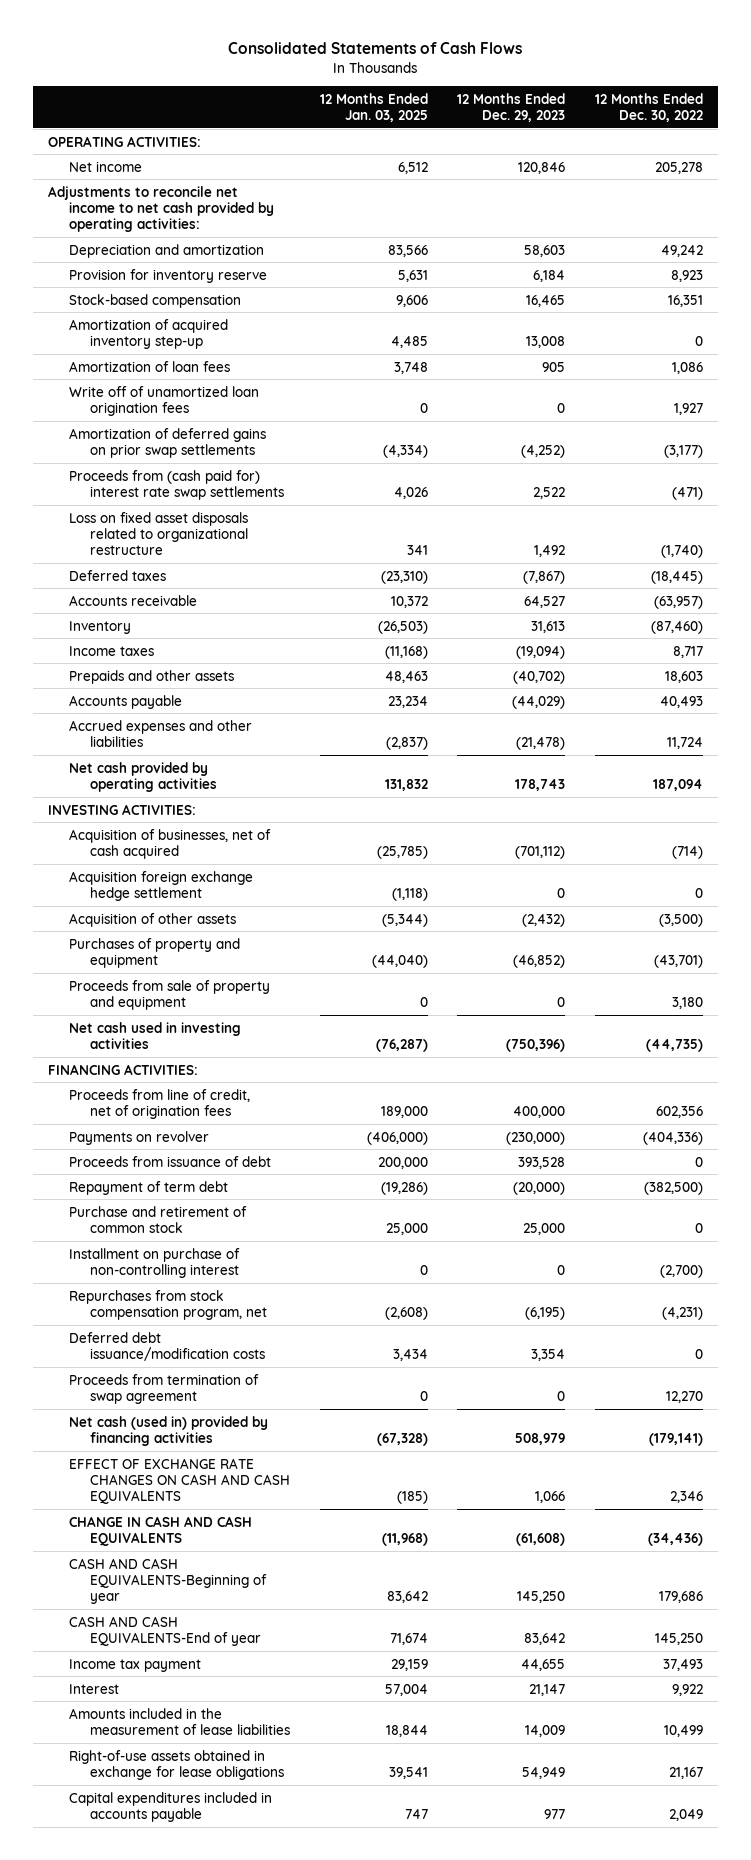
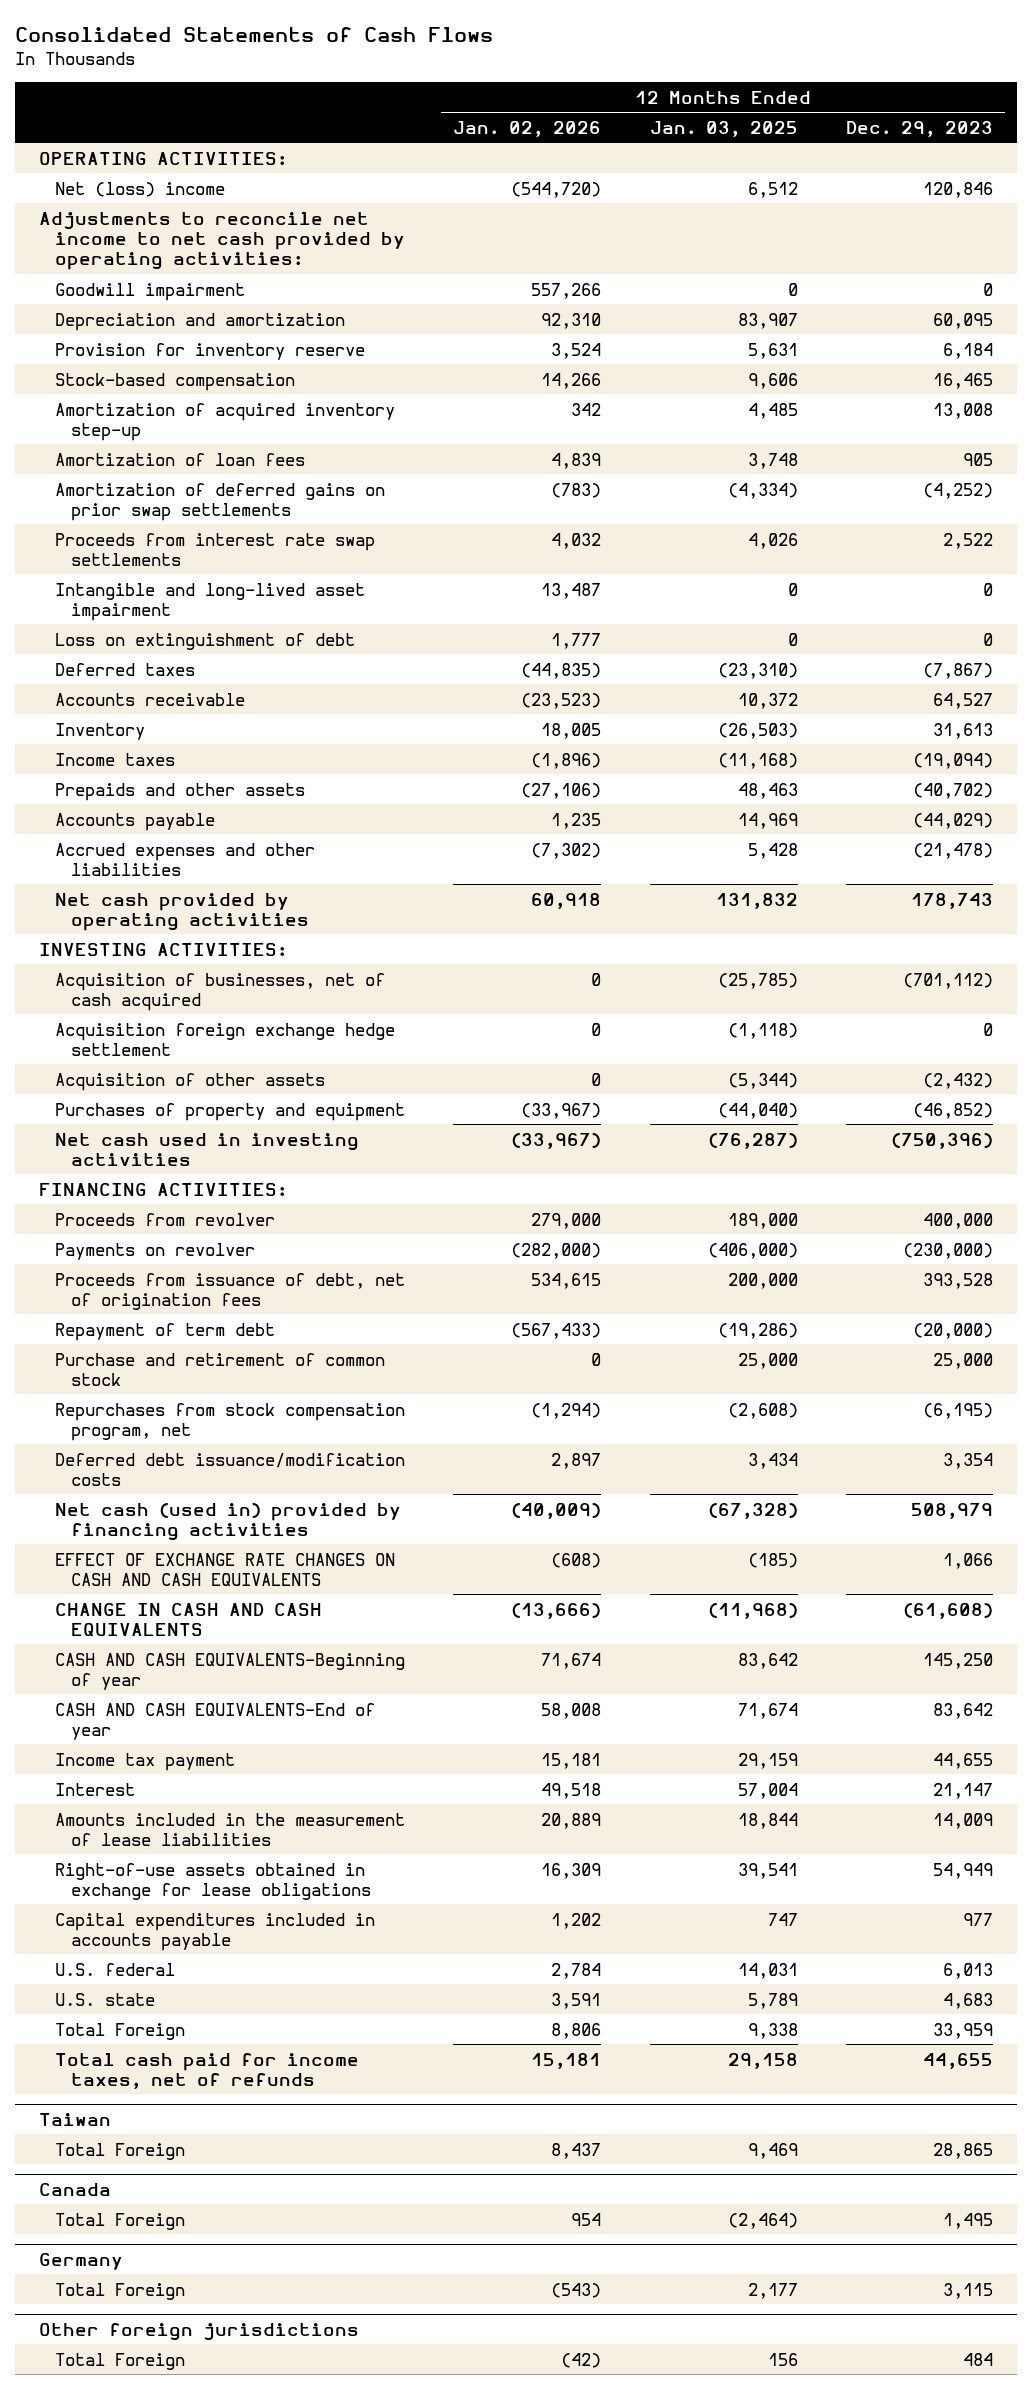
[594,92,703,122] 12 Months Ended Dec. 30, 2022 -> none
none -> [453,120,602,137] Jan. 02, 2026
[69,160,143,172] Net income -> [55,181,226,197] Net (loss) income
none -> [55,282,246,301] Goodwill impairment
[387,244,428,257] 83,566 -> [737,312,798,329] 83,907
[524,244,566,257] 58,603 -> [932,312,993,329] 60,095
[69,385,260,416] Write off of unamortized loan origination fees -> none
[69,511,249,556] Loss on fixed asset disposals related to organizational restructure -> none
[69,469,285,500] Proceeds from (cash paid for) interest rate swap settlements -> [55,532,376,566] Proceeds from interest rate swap settlements
none -> [55,582,366,621] Intangible and long-lived asset impairment
none -> [55,632,356,650] Loss on extinguishment of debt
[387,695,428,708] 23,234 -> [737,812,798,829] 14,969
[385,736,428,750] (2,837) -> [747,842,798,859] 5,428
[69,979,271,1010] Proceeds from sale of property and equipment -> none
[69,1088,251,1119] Proceeds from line of credit, net of origination fees -> [55,1212,276,1226] Proceeds from revolver
[69,1155,272,1167] Proceeds from issuance of debt -> [55,1272,406,1310] Proceeds from issuance of debt, net of origination fees
[69,1247,241,1278] Installment on purchase of non-controlling interest -> none
[69,1373,260,1404] Proceeds from termination of swap agreement -> none
none -> [55,1962,176,1976] U.S. federal
none -> [55,1992,156,2006] U.S. state
none -> [55,2022,186,2040] Total Foreign
none -> [55,2052,360,2089] Total cash paid for income taxes, net of refunds
none -> [39,2112,112,2126] Taiwan
none -> [55,2142,186,2160] Total Foreign
none -> [39,2182,112,2196] Canada
none -> [55,2212,186,2230] Total Foreign
none -> [39,2252,124,2270] Germany
none -> [55,2282,186,2300] Total Foreign
none -> [39,2322,360,2341] Other foreign jurisdictions
none -> [55,2352,186,2370] Total Foreign

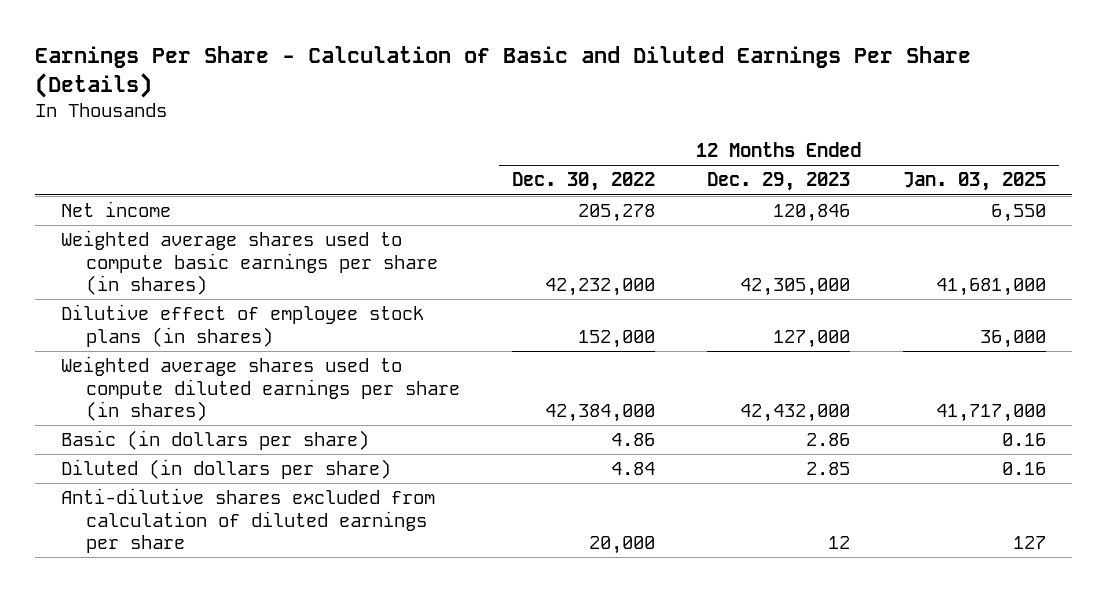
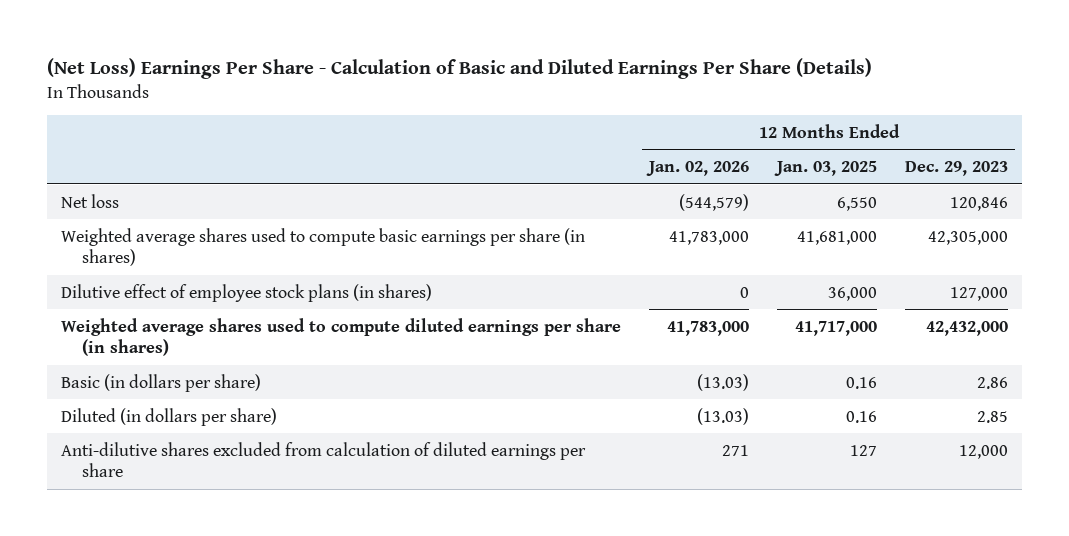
[34,46,971,99] Earnings Per Share - Calculation of Basic and Diluted Earnings Per Share (Details) -> [47,58,873,80] (Net Loss) Earnings Per Share - Calculation of Basic and Diluted Earnings Per Share (Details)
[512,172,656,192] Dec. 30, 2022 -> none
none -> [646,160,750,176] Jan. 02, 2026
[60,201,171,218] Net income -> [61,193,120,208] Net loss
[828,535,851,549] 12 -> [959,444,1009,459] 12,000

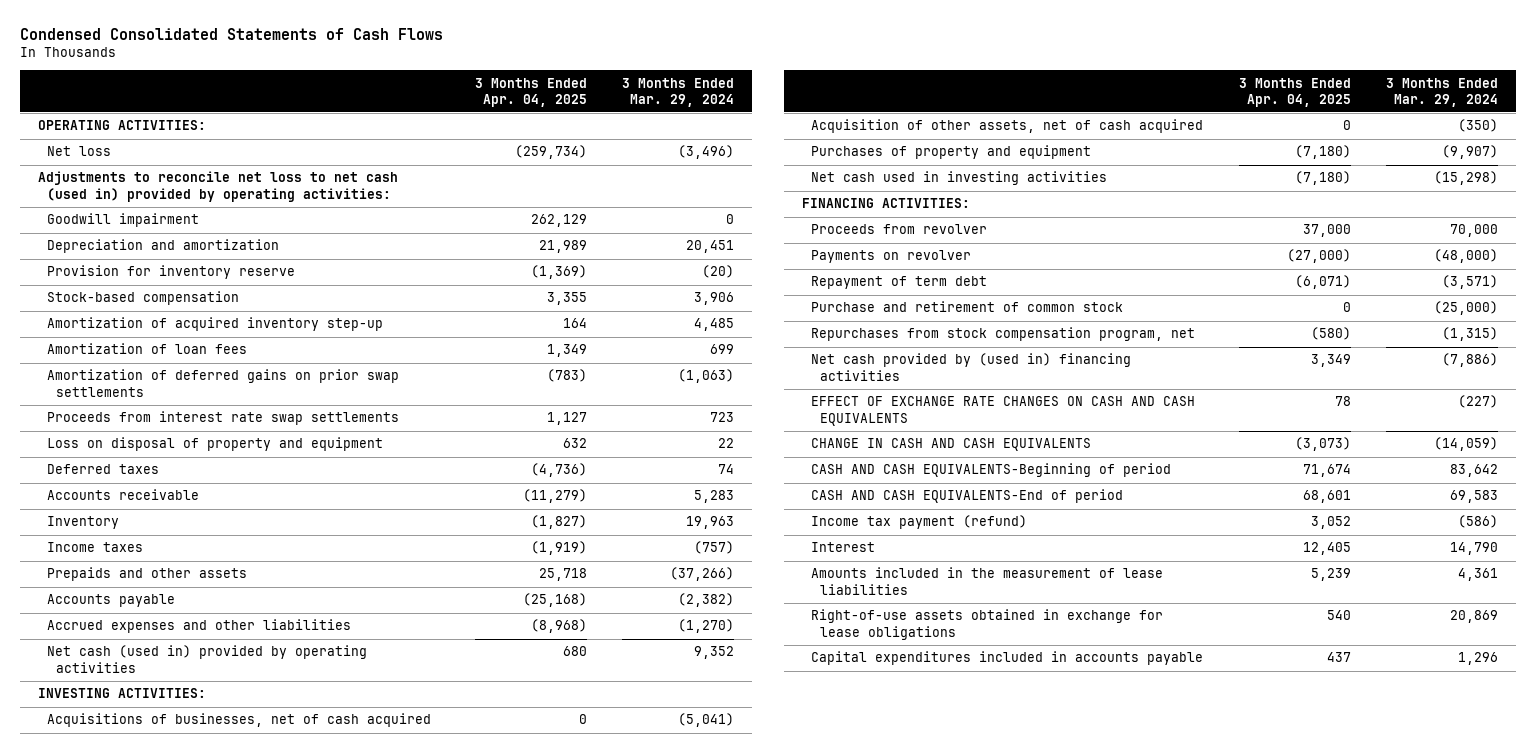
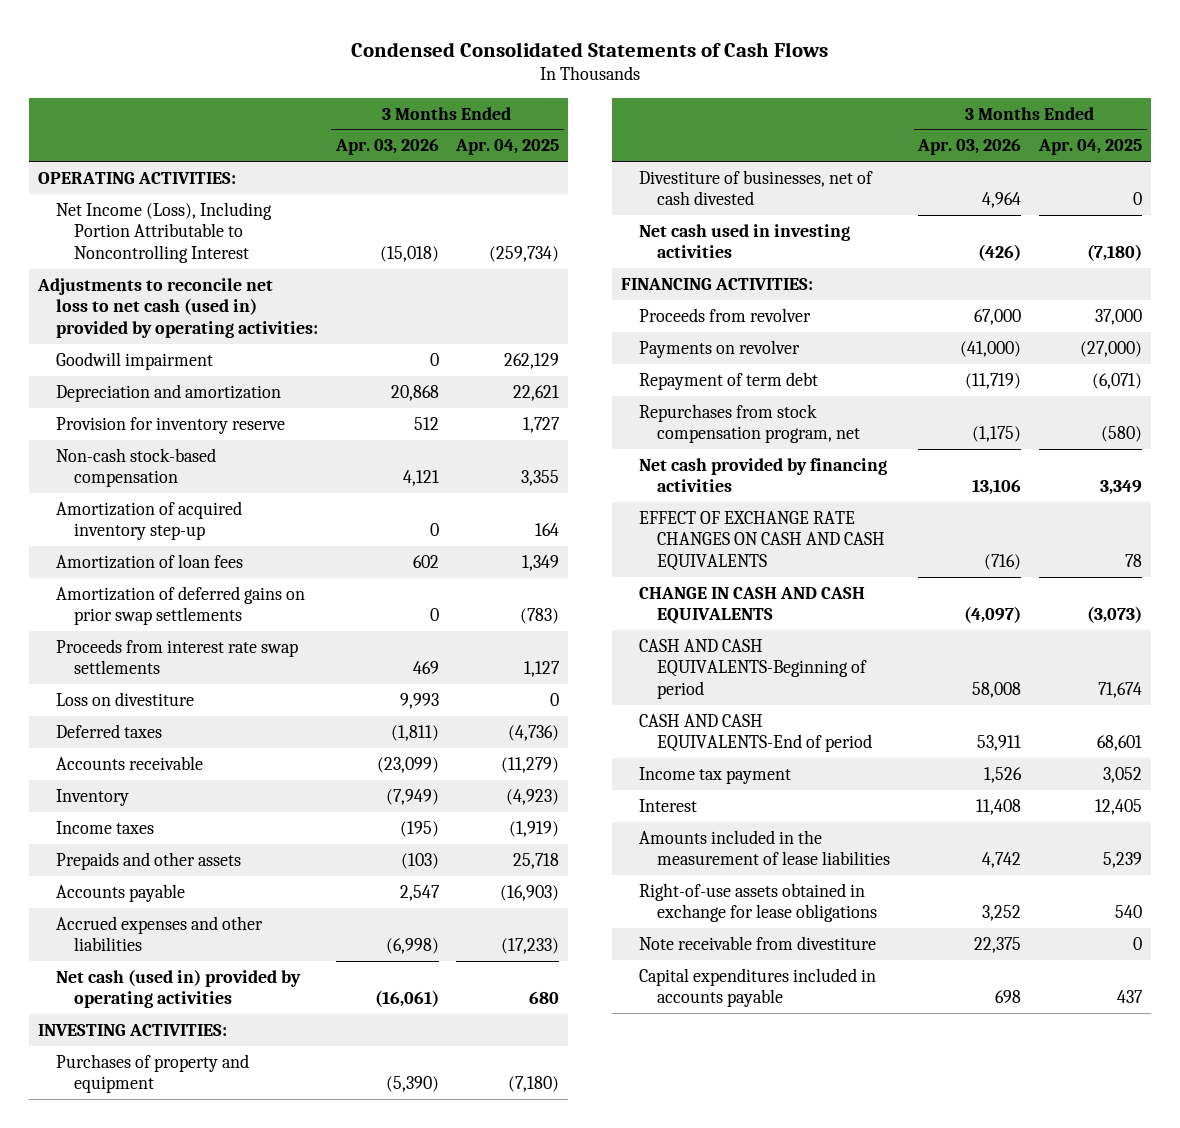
[622,77,735,107] 3 Months Ended Mar. 29, 2024 -> none
none -> [334,138,439,156] Apr. 03, 2026
[47,146,112,157] Net loss -> [55,201,272,263] Net Income (Loss), Including Portion Attributable to Noncontrolling Interest
[538,240,587,254] 21,989 -> [513,384,560,401] 22,621
[530,265,587,280] (1,369) -> [523,416,561,433] 1,727
[47,291,240,306] Stock-based compensation -> [55,447,216,488] Non-cash stock-based compensation
[47,437,384,452] Loss on disposal of property and equipment -> none
none -> [55,691,194,706] Loss on divestiture
[530,515,587,530] (1,827) -> [506,788,560,805] (4,923)
[522,593,587,608] (25,168) -> [500,884,560,901] (16,903)
[530,619,587,634] (8,968) -> [501,938,560,955] (17,233)
[47,713,432,728] Acquisitions of businesses, net of cash acquired -> none
[810,119,1203,134] Acquisition of other assets, net of cash acquired -> none
none -> [638,169,873,206] Divestiture of businesses, net of cash divested
[810,301,1123,313] Purchase and retirement of common stock -> none
[810,353,1131,381] Net cash provided by (used in) financing activities -> [638,457,887,493] Net cash provided by financing activities
[810,515,1027,530] Income tax payment (refund) -> [638,766,791,784] Income tax payment
none -> [638,935,876,950] Note receivable from divestiture

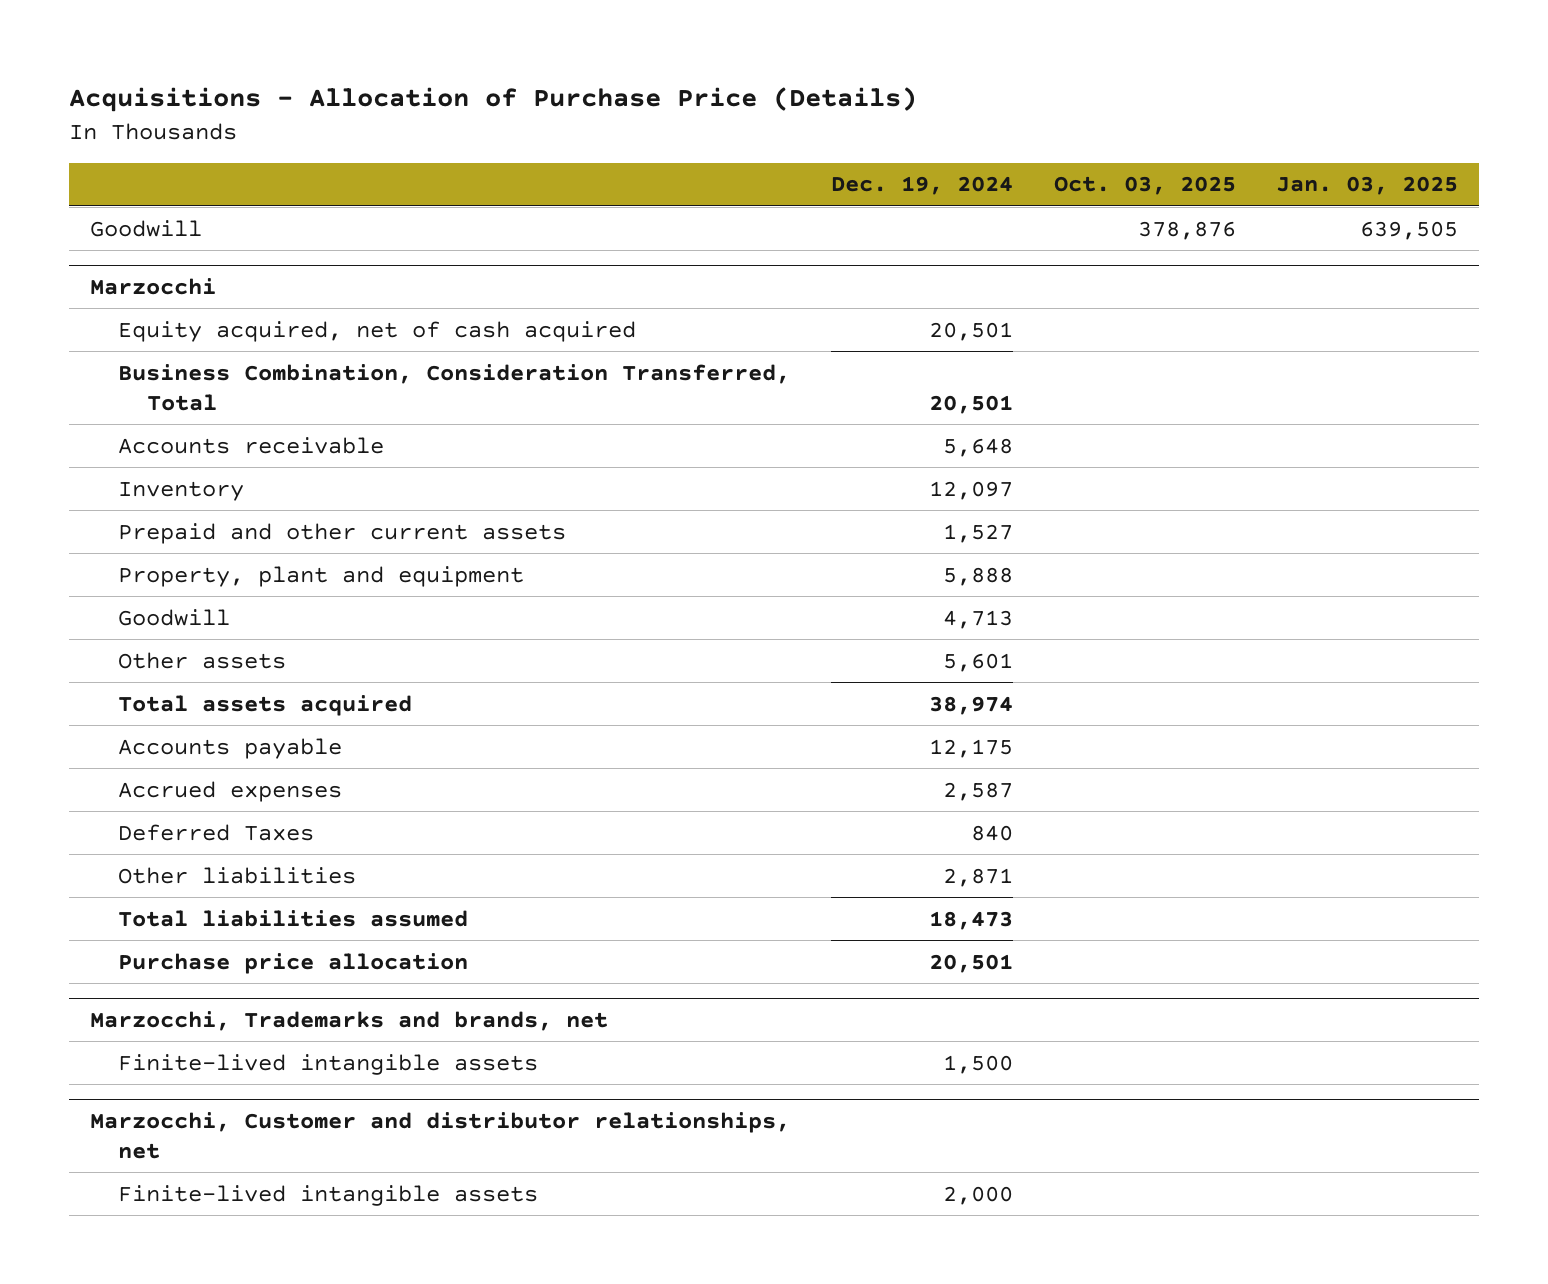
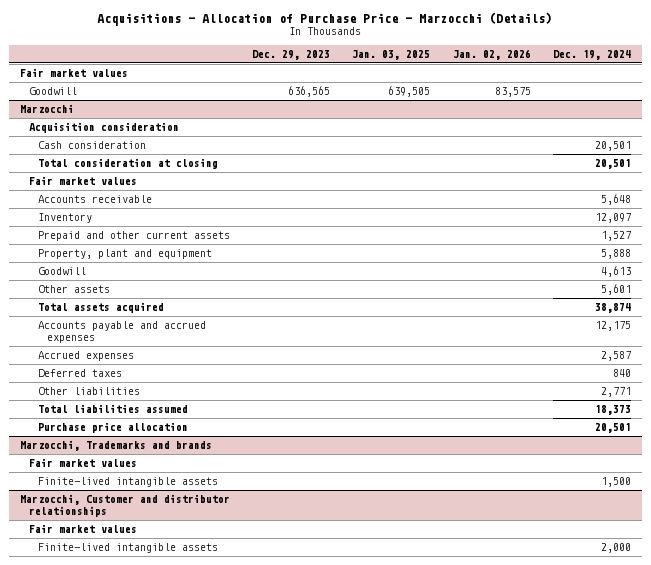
[69,87,918,113] Acquisitions - Allocation of Purchase Price (Details) -> [97,12,553,27] Acquisitions - Allocation of Purchase Price - Marzocchi (Details)
[1053,176,1236,196] Oct. 03, 2025 -> none
none -> [252,49,331,60] Dec. 29, 2023
none -> [452,48,531,60] Jan. 02, 2026
none -> [19,68,128,78] Fair market values
none -> [29,122,180,134] Acquisition consideration
[118,320,637,342] Equity acquired, net of cash acquired -> [38,141,147,150] Cash consideration
[118,363,791,411] Business Combination, Consideration Transferred, Total -> [38,158,219,170] Total consideration at closing
none -> [29,176,138,186] Fair market values
[942,609,1013,629] 4,713 -> [600,266,631,278] 4,613
[928,695,1013,715] 38,974 -> [594,303,631,314] 38,874
[118,737,343,759] Accounts payable -> [38,321,207,344] Accounts payable and accrued expenses
[118,823,315,841] Deferred Taxes -> [38,369,123,378] Deferred taxes
[942,867,1013,887] 2,871 -> [600,387,631,398] 2,771
[928,910,1013,930] 18,473 -> [594,405,631,416] 18,373
[89,1010,608,1031] Marzocchi, Trademarks and brands, net -> [19,440,212,452] Marzocchi, Trademarks and brands
none -> [29,458,138,468] Fair market values
[89,1111,790,1159] Marzocchi, Customer and distributor relationships, net -> [19,494,230,518] Marzocchi, Customer and distributor relationships
none -> [29,524,138,534] Fair market values

